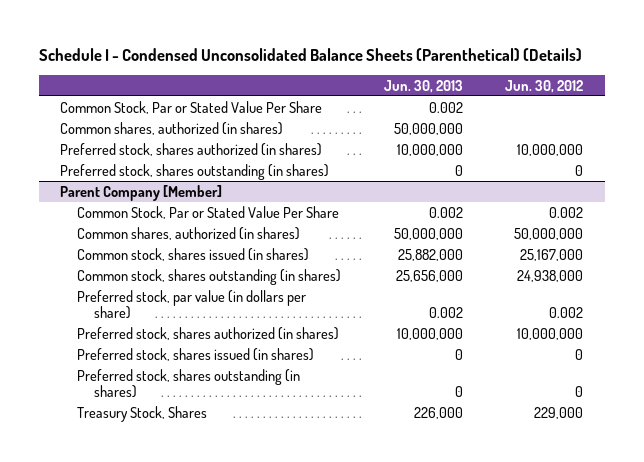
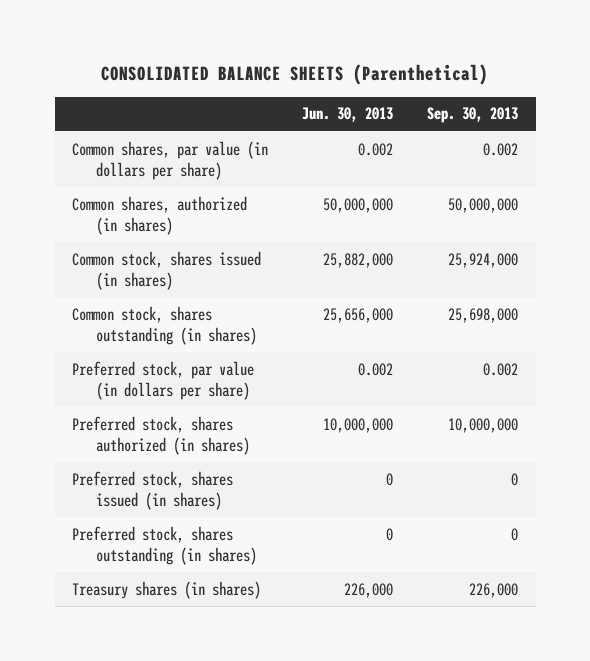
[38,48,582,62] Schedule I - Condensed Unconsolidated Balance Sheets (Parenthetical) (Details) -> [101,64,489,86] CONSOLIDATED BALANCE SHEETS (Parenthetical)
[505,79,584,93] Jun. 30, 2012 -> none
none -> [427,107,519,124] Sep. 30, 2013
[60,121,284,135] Common shares, authorized (in shares) -> none
[60,142,323,156] Preferred stock, shares authorized (in shares) -> none
[60,163,330,180] Preferred stock, shares outstanding (in shares) -> none
[60,184,223,201] Parent Company [Member] -> none
[77,205,340,219] Common Stock, Par or Stated Value Per Share -> none
[60,100,323,114] Common Stock, Par or Stated Value Per Share -> [72,140,269,180] Common shares, par value (in dollars per share)
[77,405,208,422] Treasury Stock, Shares -> [72,580,262,599] Treasury shares (in shares)

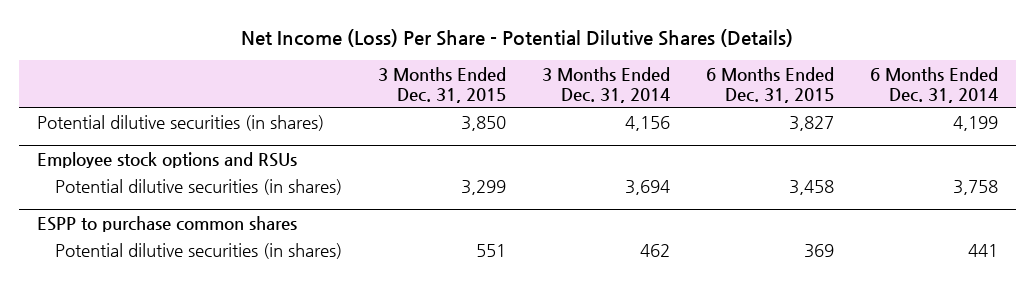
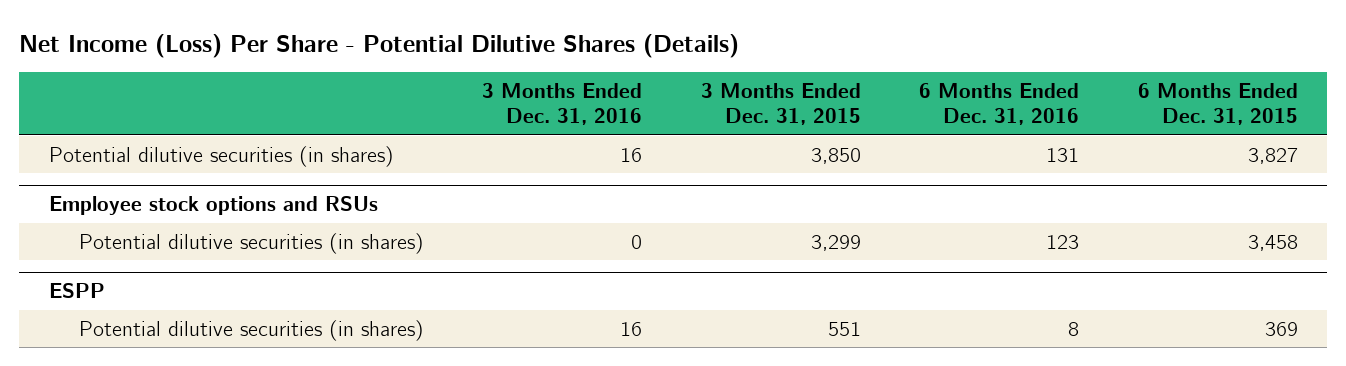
[541,66,670,103] 3 Months Ended Dec. 31, 2014 -> none
[870,66,999,103] 6 Months Ended Dec. 31, 2014 -> none
none -> [482,83,643,126] 3 Months Ended Dec. 31, 2016
none -> [919,83,1080,126] 6 Months Ended Dec. 31, 2016
[36,216,297,233] ESPP to purchase common shares -> [48,283,105,299] ESPP

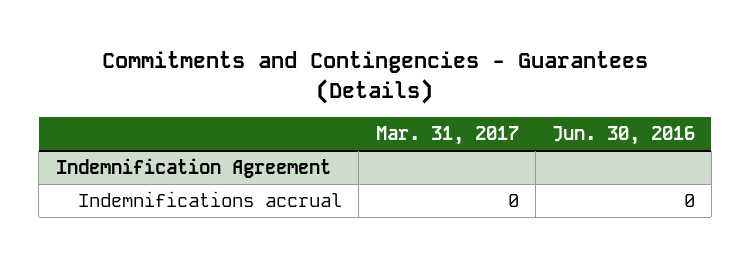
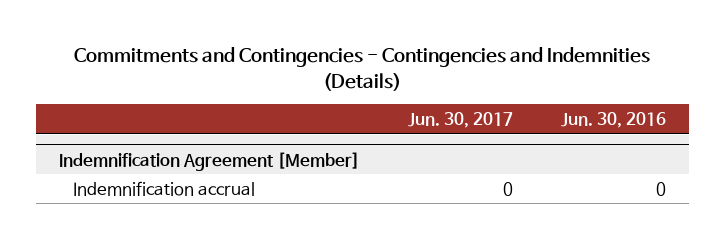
[102,51,649,104] Commitments and Contingencies - Guarantees (Details) -> [74,46,651,91] Commitments and Contingencies - Contingencies and Indemnities (Details)
[375,126,519,146] Mar. 31, 2017 -> none
none -> [407,111,513,128] Jun. 30, 2017
[55,158,331,179] Indemnification Agreement -> [59,151,361,171] Indemnification Agreement [Member]
[78,191,343,208] Indemnifications accrual -> [73,180,256,196] Indemnification accrual

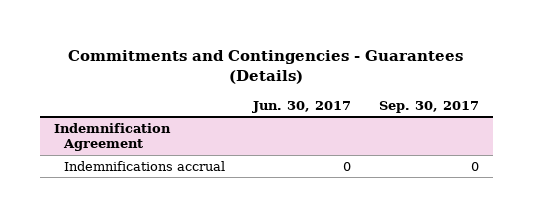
[74,46,651,91] Commitments and Contingencies - Contingencies and Indemnities (Details) -> [68,49,464,85] Commitments and Contingencies - Guarantees (Details)
[560,111,666,128] Jun. 30, 2016 -> none
none -> [378,101,479,114] Sep. 30, 2017
[59,151,361,171] Indemnification Agreement [Member] -> [54,122,172,152] Indemnification Agreement
[73,180,256,196] Indemnification accrual -> [63,160,225,171] Indemnifications accrual

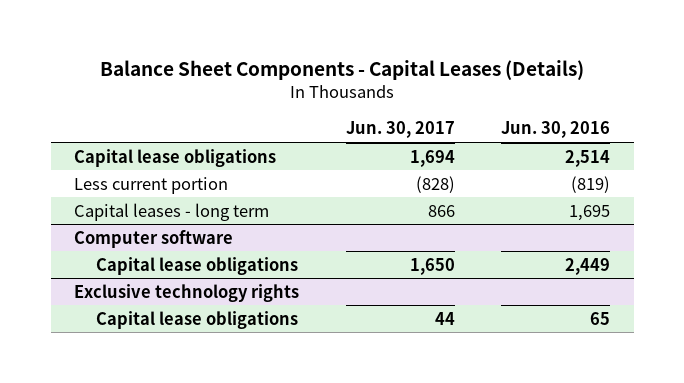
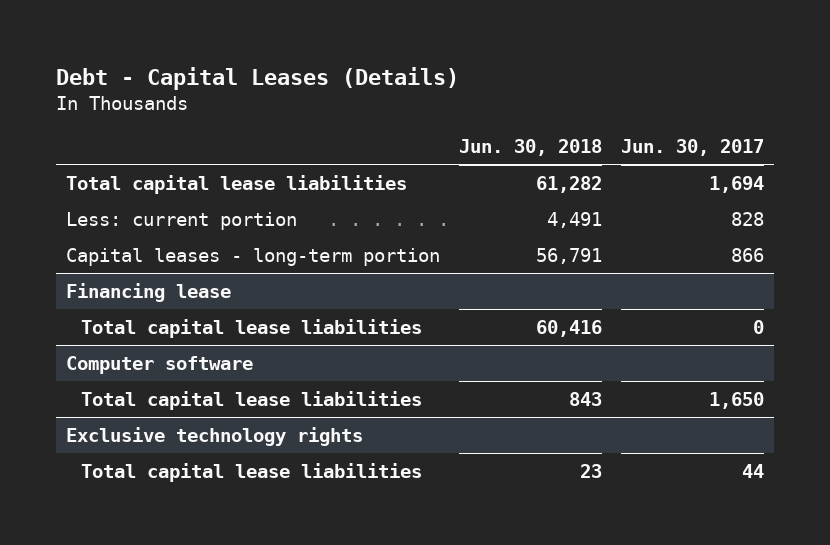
[100,60,585,81] Balance Sheet Components - Capital Leases (Details) -> [55,66,459,90] Debt - Capital Leases (Details)
[501,121,611,139] Jun. 30, 2016 -> none
none -> [458,139,602,157] Jun. 30, 2018
[74,148,277,167] Capital lease obligations -> [65,174,407,194] Total capital lease liabilities
[74,176,229,194] Less current portion -> [65,211,297,230] Less: current portion
[415,175,455,193] (828) -> [731,211,765,226] 828
[74,202,270,221] Capital leases - long term -> [65,247,440,266] Capital leases - long-term portion
none -> [65,282,231,302] Financing lease
none -> [80,318,422,338] Total capital lease liabilities
[96,256,299,275] Capital lease obligations -> [80,390,422,410] Total capital lease liabilities
[96,310,299,329] Capital lease obligations -> [80,462,422,482] Total capital lease liabilities

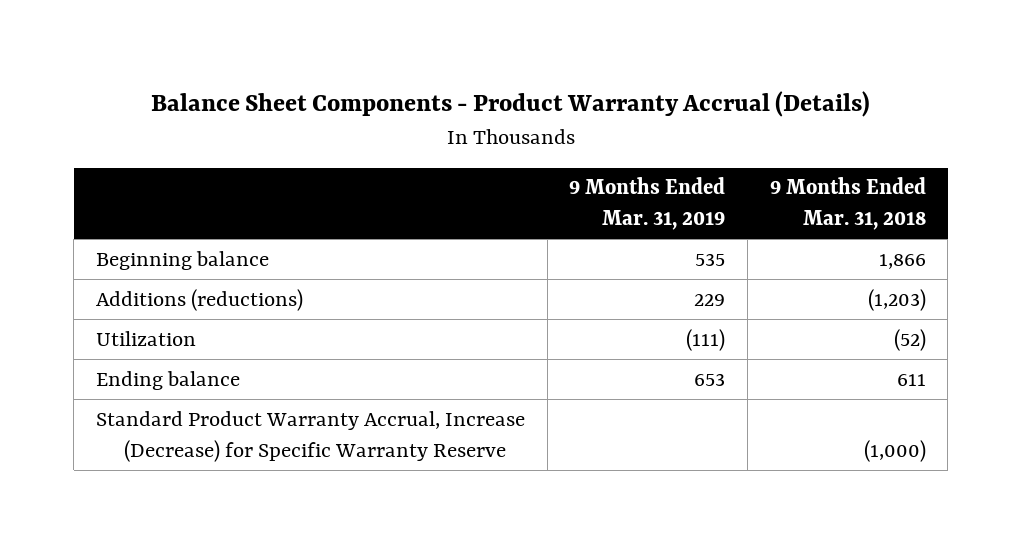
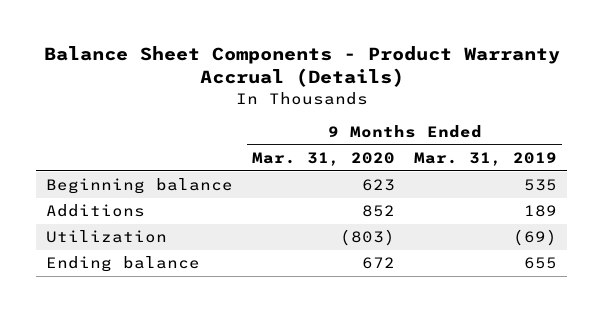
[769,177,926,231] 9 Months Ended Mar. 31, 2018 -> none
none -> [252,152,396,167] Mar. 31, 2020
[95,410,525,462] Standard Product Warranty Accrual, Increase (Decrease) for Specific Warranty Reserve -> none
[95,288,303,311] Additions (reductions) -> [45,204,145,218] Additions
[694,293,726,306] 229 -> [524,205,558,218] 189
[686,328,726,351] (111) -> [513,229,558,247] (69)
[694,372,726,386] 653 -> [524,257,558,270] 655

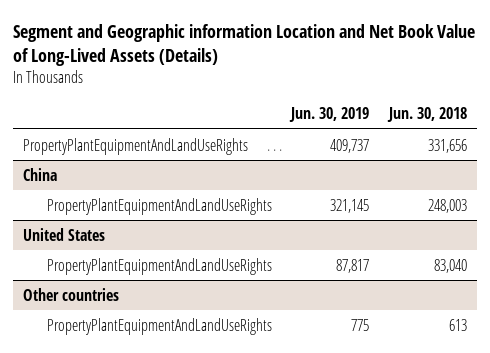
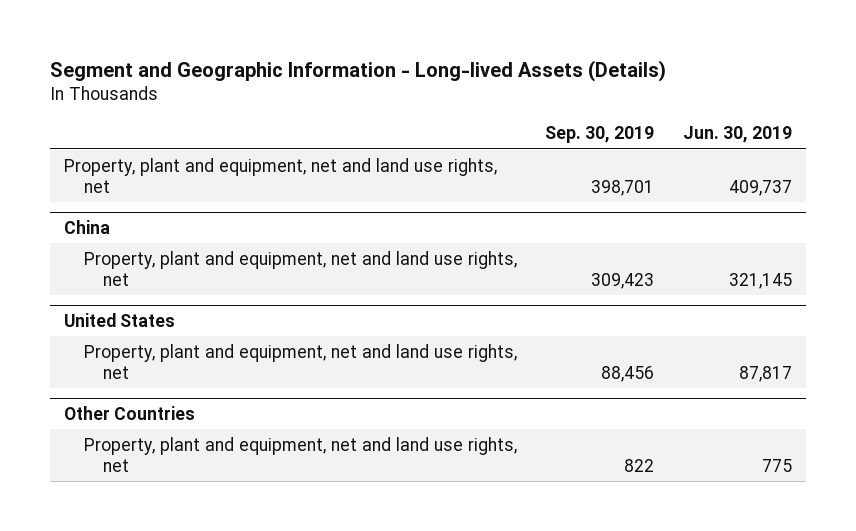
[13,23,476,66] Segment and Geographic information Location and Net Book Value of Long-Lived Assets (Details) -> [50,60,667,83] Segment and Geographic Information - Long-lived Assets (Details)
[387,107,468,123] Jun. 30, 2018 -> none
none -> [545,126,655,144] Sep. 30, 2019
[23,137,249,155] PropertyPlantEquipmentAndLandUseRights -> [64,157,498,193] Property, plant and equipment, net and land use rights, net
[46,197,272,215] PropertyPlantEquipmentAndLandUseRights -> [83,250,517,286] Property, plant and equipment, net and land use rights, net
[46,257,272,275] PropertyPlantEquipmentAndLandUseRights -> [83,343,517,379] Property, plant and equipment, net and land use rights, net
[23,287,120,301] Other countries -> [64,406,196,421] Other Countries
[46,317,272,335] PropertyPlantEquipmentAndLandUseRights -> [83,436,517,472] Property, plant and equipment, net and land use rights, net

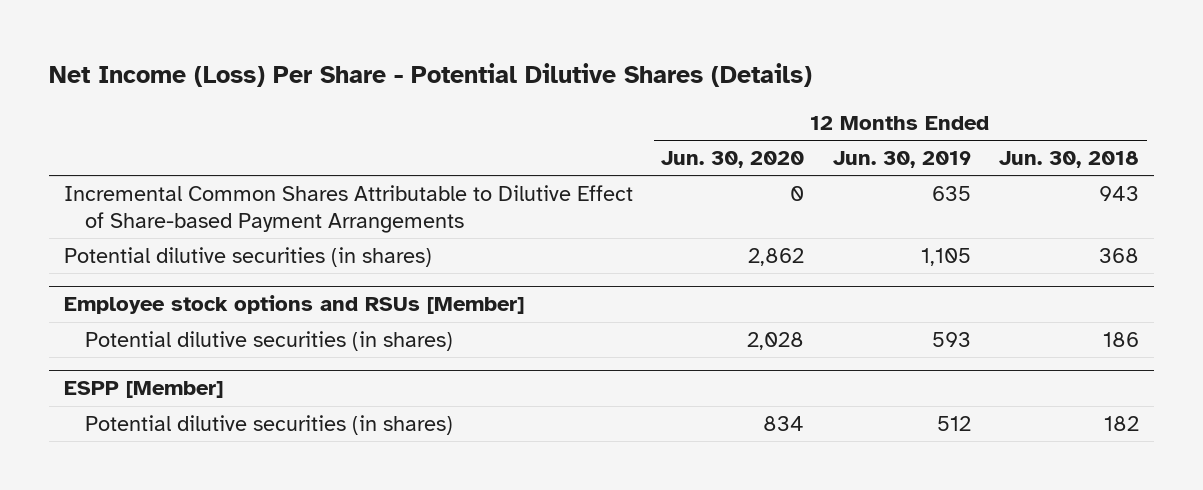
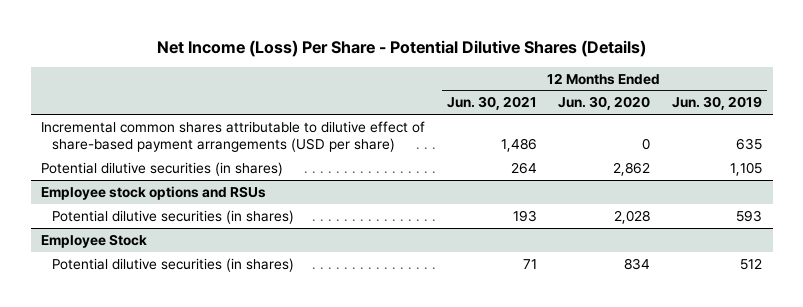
[999,151,1140,169] Jun. 30, 2018 -> none
none -> [446,96,537,111] Jun. 30, 2021
[63,184,633,233] Incremental Common Shares Attributable to Dilutive Effect of Share-based Payment Arrangements -> [41,120,426,152] Incremental common shares attributable to dilutive effect of share-based payment arrangements (USD per share)
[63,295,524,315] Employee stock options and RSUs [Member] -> [41,185,267,200] Employee stock options and RSUs
[63,381,223,399] ESPP [Member] -> none
none -> [41,233,148,248] Employee Stock

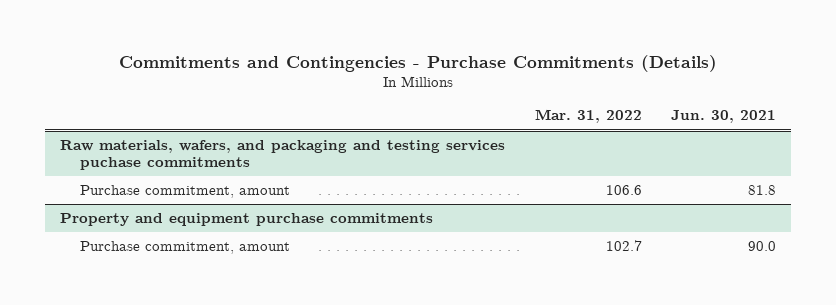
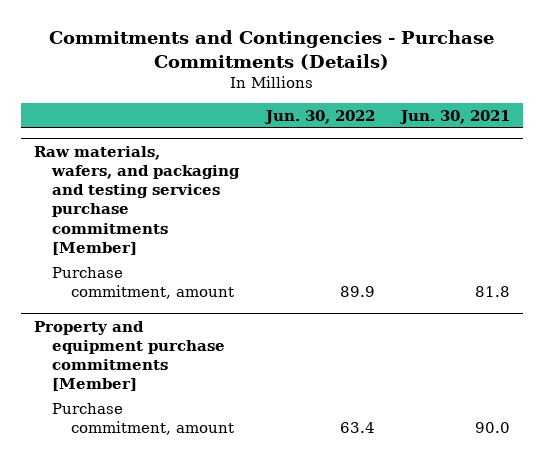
[534,109,642,124] Mar. 31, 2022 -> none
none -> [263,109,375,124] Jun. 30, 2022
[60,140,506,170] Raw materials, wafers, and packaging and testing services puchase commitments -> [33,145,241,256] Raw materials, wafers, and packaging and testing services purchase commitments [Member]
[60,213,434,227] Property and equipment purchase commitments -> [33,320,226,392] Property and equipment purchase commitments [Member]

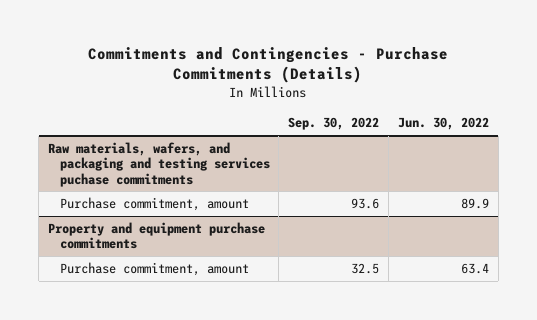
[398,109,510,124] Jun. 30, 2021 -> none
none -> [288,117,380,131] Sep. 30, 2022
[33,145,241,256] Raw materials, wafers, and packaging and testing services purchase commitments [Member] -> [47,142,270,187] Raw materials, wafers, and packaging and testing services puchase commitments
[33,320,226,392] Property and equipment purchase commitments [Member] -> [47,222,265,250] Property and equipment purchase commitments

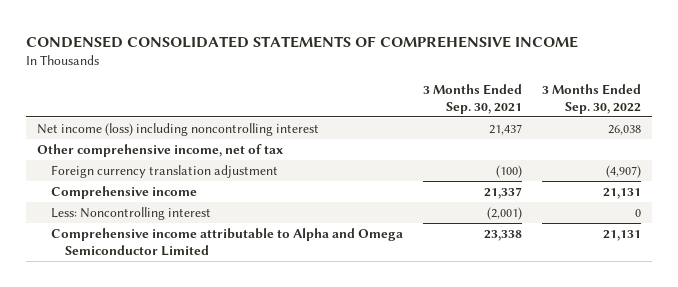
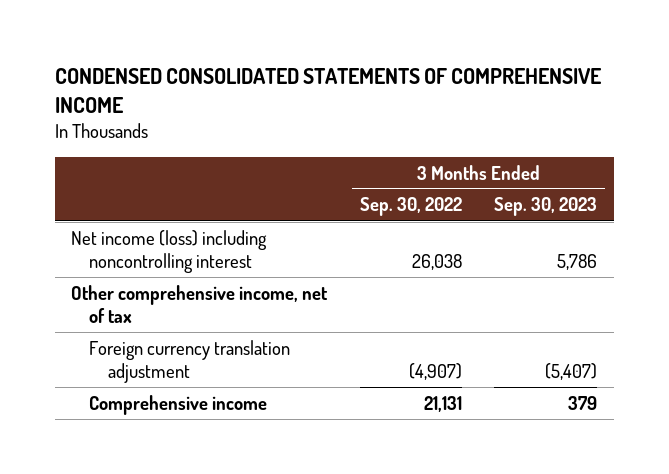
[423,83,523,114] 3 Months Ended Sep. 30, 2021 -> none
none -> [494,197,598,217] Sep. 30, 2023
[50,206,211,220] Less: Noncontrolling interest -> none
[50,227,403,256] Comprehensive income attributable to Alpha and Omega Semiconductor Limited -> none

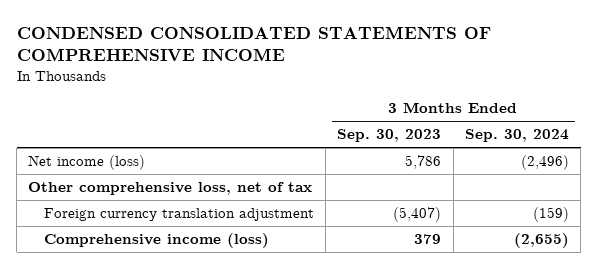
[359,197,462,217] Sep. 30, 2022 -> none
none -> [465,129,570,143] Sep. 30, 2024
[71,229,268,273] Net income (loss) including noncontrolling interest -> [28,155,146,171] Net income (loss)
[71,284,329,323] Other comprehensive income, net of tax -> [28,182,313,196] Other comprehensive loss, net of tax
[89,394,268,415] Comprehensive income -> [43,233,269,249] Comprehensive income (loss)

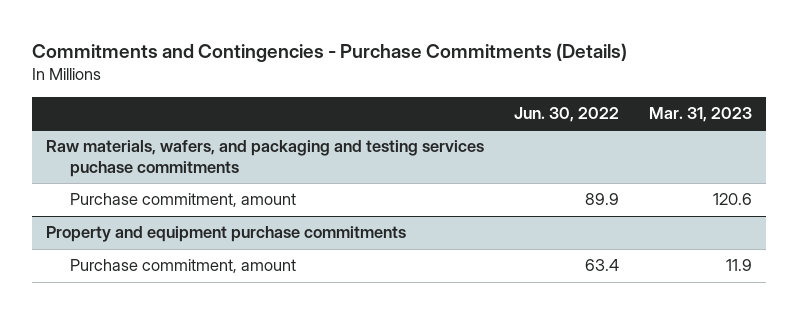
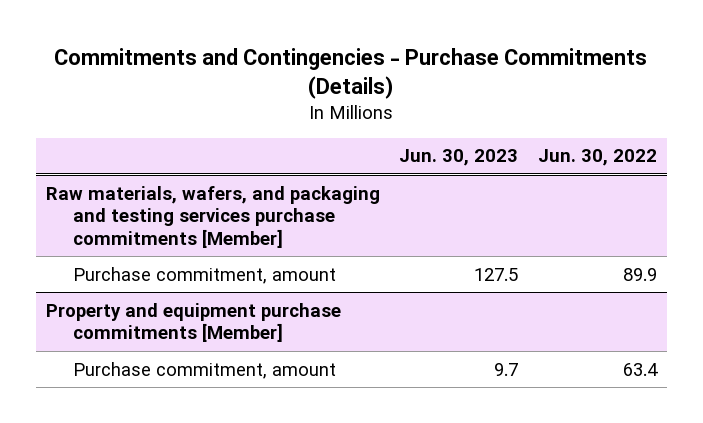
[648,107,752,123] Mar. 31, 2023 -> none
none -> [399,149,519,167] Jun. 30, 2023
[46,140,485,177] Raw materials, wafers, and packaging and testing services puchase commitments -> [45,185,380,249] Raw materials, wafers, and packaging and testing services purchase commitments [Member]
[46,226,407,243] Property and equipment purchase commitments -> [45,302,341,343] Property and equipment purchase commitments [Member]

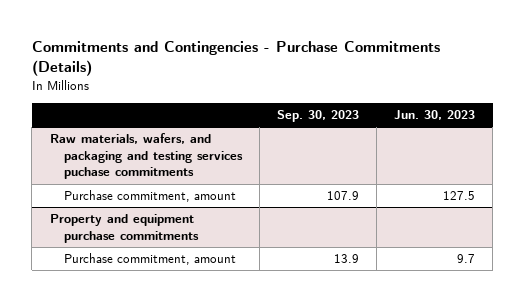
[538,149,658,167] Jun. 30, 2022 -> none
none -> [276,109,359,122] Sep. 30, 2023
[45,185,380,249] Raw materials, wafers, and packaging and testing services purchase commitments [Member] -> [49,133,243,180] Raw materials, wafers, and packaging and testing services puchase commitments
[45,302,341,343] Property and equipment purchase commitments [Member] -> [49,214,199,243] Property and equipment purchase commitments

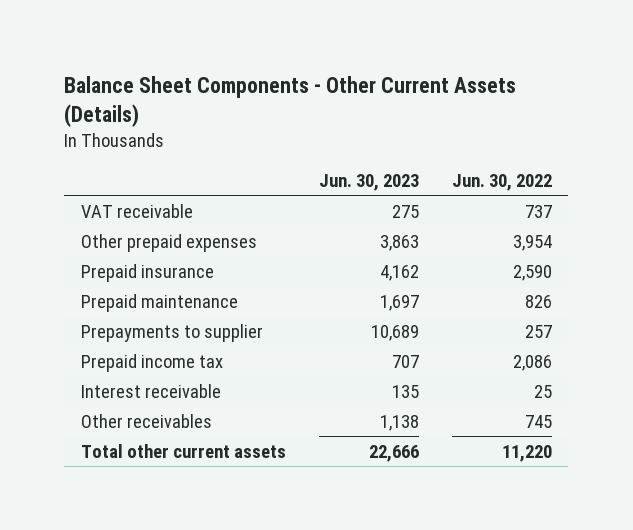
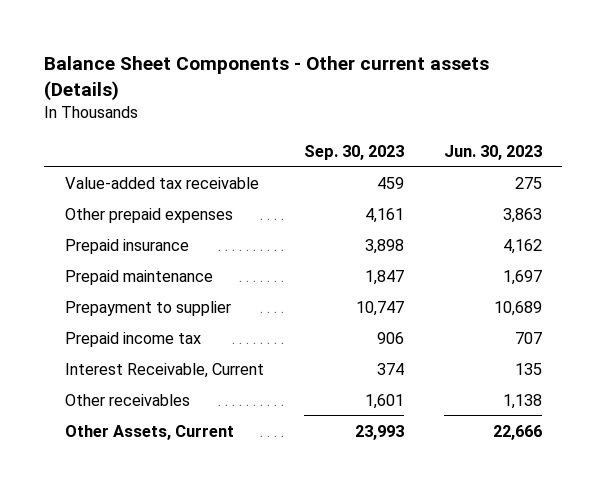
[64,75,517,127] Balance Sheet Components - Other Current Assets (Details) -> [44,56,490,101] Balance Sheet Components - Other current assets (Details)
[451,173,552,191] Jun. 30, 2022 -> none
none -> [303,144,404,160] Sep. 30, 2023
[80,203,193,218] VAT receivable -> [64,176,259,189] Value-added tax receivable
[80,323,263,342] Prepayments to supplier -> [64,300,231,316] Prepayment to supplier
[80,383,221,398] Interest receivable -> [64,362,264,378] Interest Receivable, Current
[80,443,286,458] Total other current assets -> [64,424,234,440] Other Assets, Current

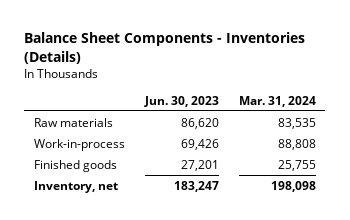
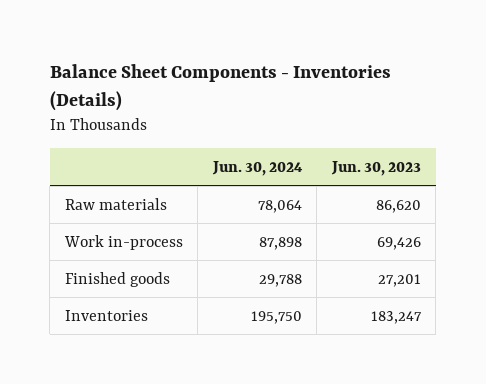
[238,95,316,107] Mar. 31, 2024 -> none
none -> [211,160,303,176] Jun. 30, 2024
[34,138,126,151] Work-in-process -> [63,234,183,250] Work in-process
[34,180,119,193] Inventory, net -> [64,309,148,321] Inventories

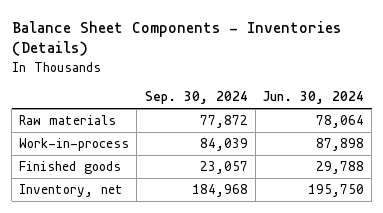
[330,160,421,176] Jun. 30, 2023 -> none
none -> [144,91,248,105] Sep. 30, 2024
[63,234,183,250] Work in-process -> [19,138,130,152] Work-in-process
[64,309,148,321] Inventories -> [19,184,124,198] Inventory, net

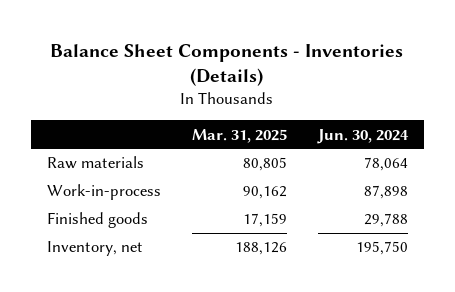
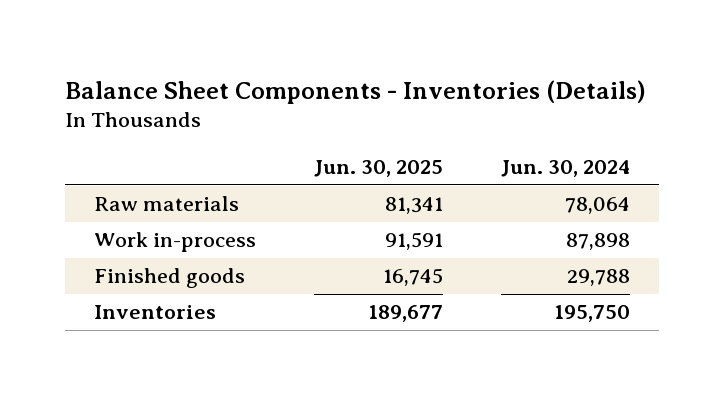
[191,128,287,143] Mar. 31, 2025 -> none
none -> [314,160,444,178] Jun. 30, 2025
[46,184,161,201] Work-in-process -> [94,232,257,253] Work in-process
[46,241,143,257] Inventory, net -> [94,305,217,320] Inventories

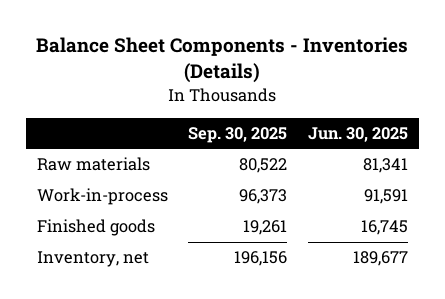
[501,160,631,178] Jun. 30, 2024 -> none
none -> [188,126,288,143] Sep. 30, 2025
[94,232,257,253] Work in-process -> [36,188,168,206] Work-in-process
[94,305,217,320] Inventories -> [36,251,149,268] Inventory, net

